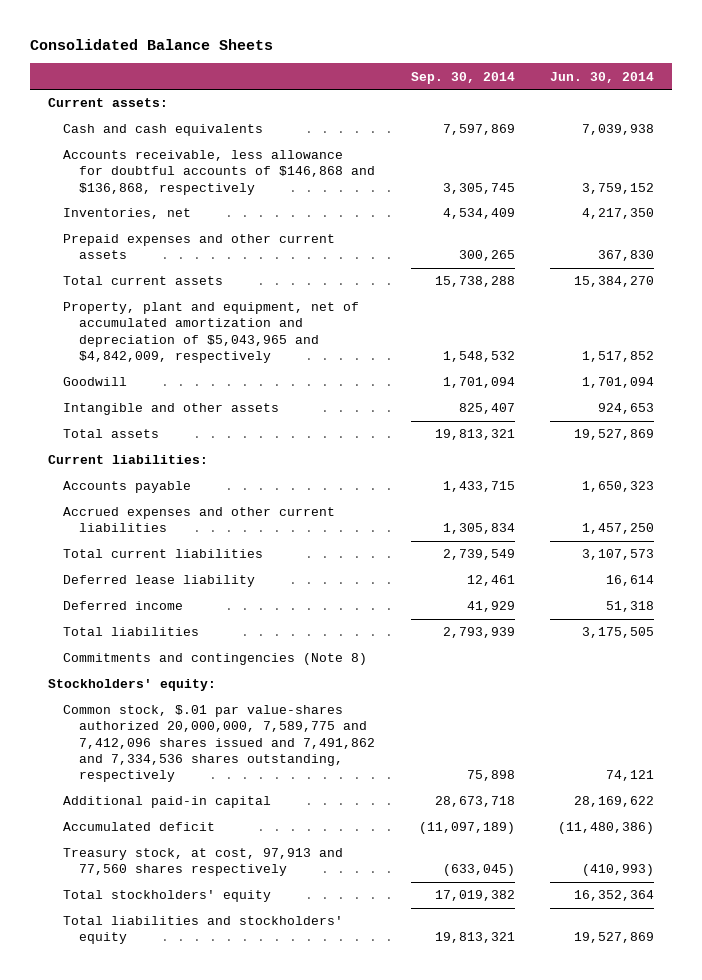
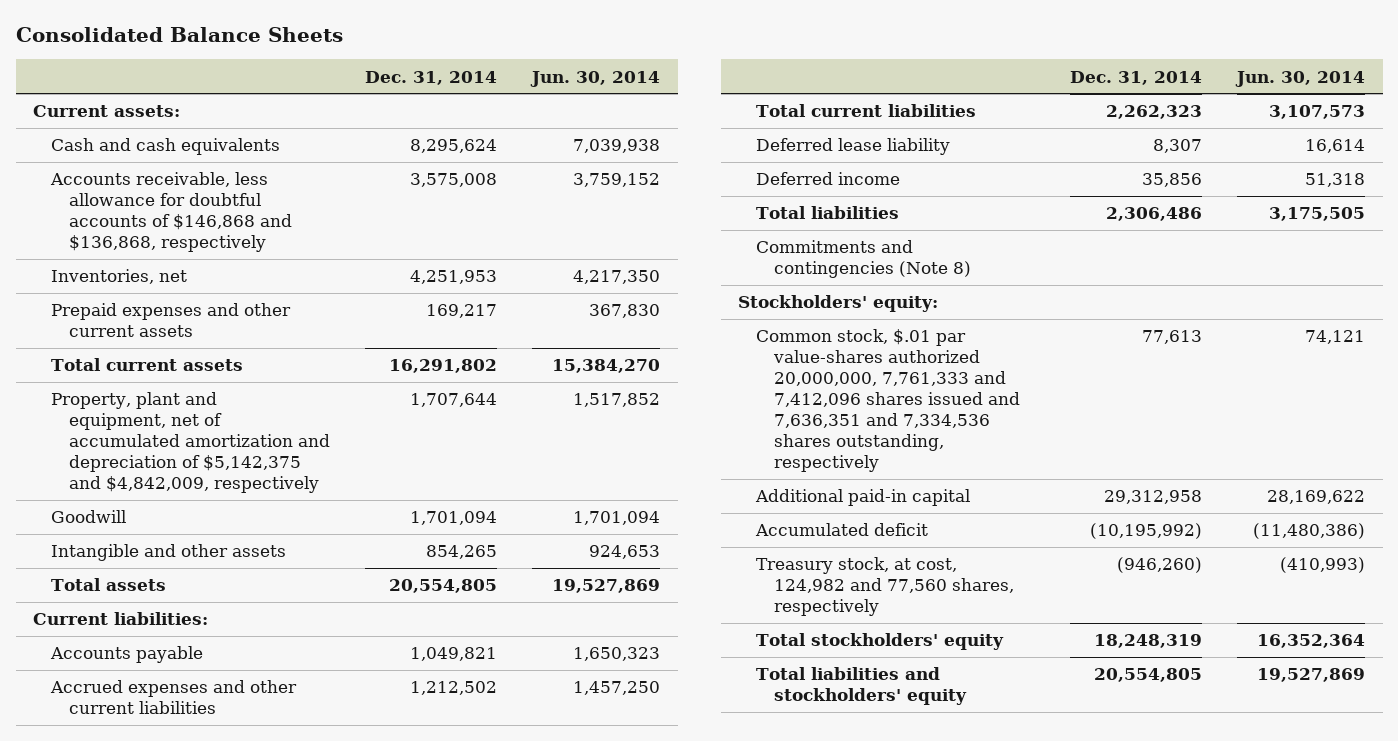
[410,71,515,84] Sep. 30, 2014 -> none
none -> [365,70,498,85] Dec. 31, 2014
[63,302,360,363] Property, plant and equipment, net of accumulated amortization and depreciation of $5,043,965 and $4,842,009, respectively -> [51,392,331,494] Property, plant and equipment, net of accumulated amortization and depreciation of $5,142,375 and $4,842,009, respectively
[63,705,376,782] Common stock, $.01 par value-shares authorized 20,000,000, 7,589,775 and 7,412,096 shares issued and 7,491,862 and 7,334,536 shares outstanding, respectively -> [756,329,1020,472] Common stock, $.01 par value-shares authorized 20,000,000, 7,761,333 and 7,412,096 shares issued and 7,636,351 and 7,334,536 shares outstanding, respectively
[63,848,344,877] Treasury stock, at cost, 97,913 and 77,560 shares respectively -> [756,557,1014,617] Treasury stock, at cost, 124,982 and 77,560 shares, respectively

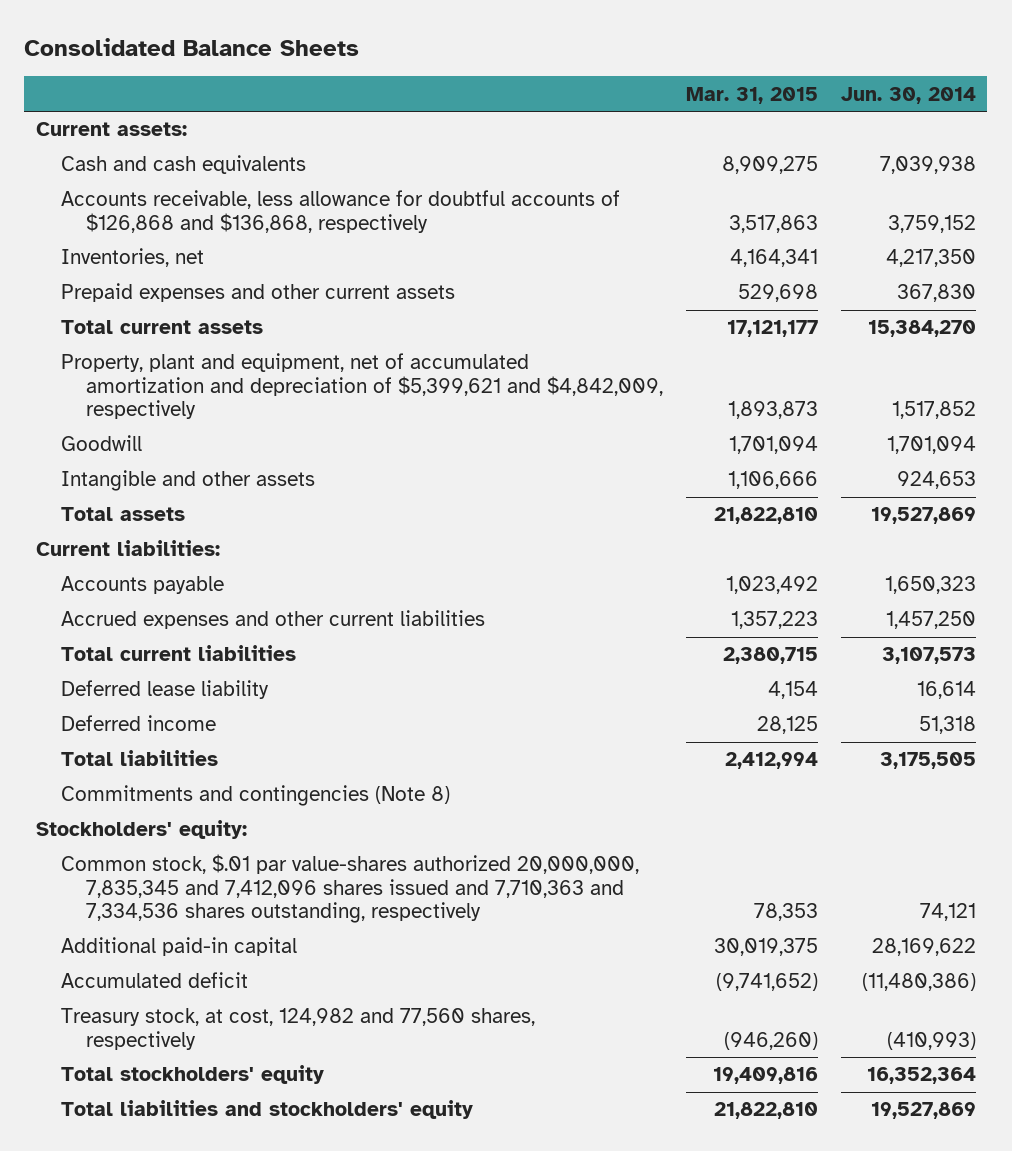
[365,70,498,85] Dec. 31, 2014 -> none
none -> [686,86,819,104] Mar. 31, 2015
[50,172,293,253] Accounts receivable, less allowance for doubtful accounts of $146,868 and $136,868, respectively -> [61,190,621,233] Accounts receivable, less allowance for doubtful accounts of $126,868 and $136,868, respectively
[51,392,331,494] Property, plant and equipment, net of accumulated amortization and depreciation of $5,142,375 and $4,842,009, respectively -> [61,353,664,420] Property, plant and equipment, net of accumulated amortization and depreciation of $5,399,621 and $4,842,009, respectively
[756,329,1020,472] Common stock, $.01 par value-shares authorized 20,000,000, 7,761,333 and 7,412,096 shares issued and 7,636,351 and 7,334,536 shares outstanding, respectively -> [61,854,640,924] Common stock, $.01 par value-shares authorized 20,000,000, 7,835,345 and 7,412,096 shares issued and 7,710,363 and 7,334,536 shares outstanding, respectively

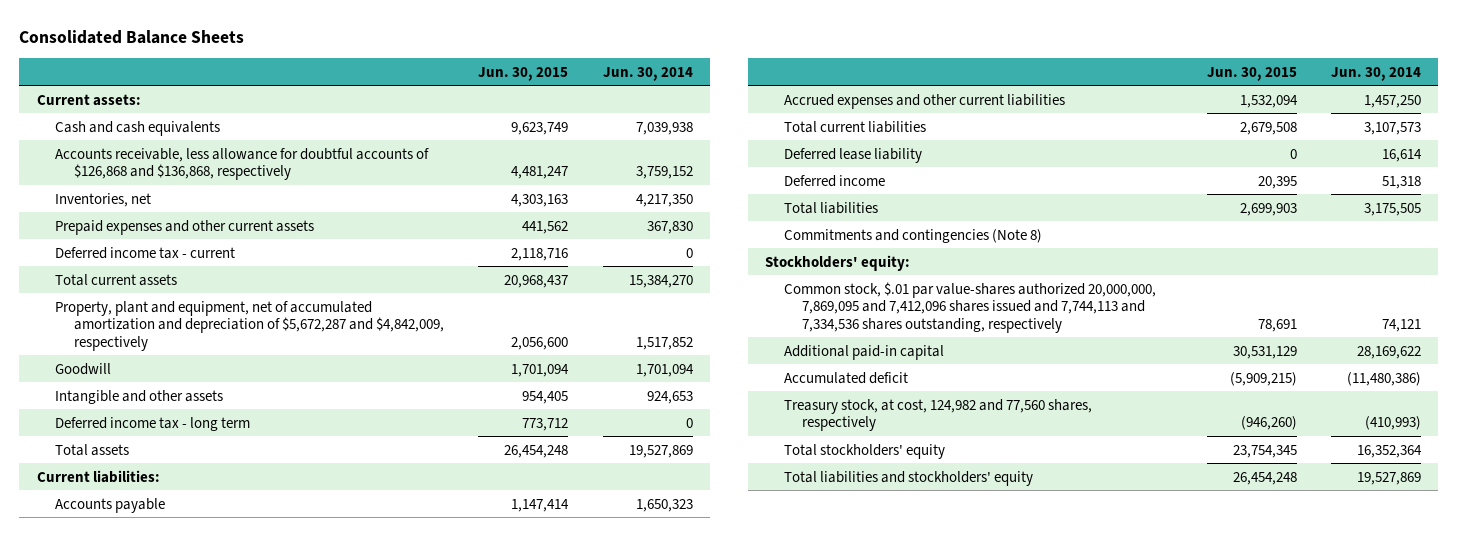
[686,86,819,104] Mar. 31, 2015 -> none
none -> [478,66,569,81] Jun. 30, 2015
none -> [55,246,236,259] Deferred income tax - current
[61,353,664,420] Property, plant and equipment, net of accumulated amortization and depreciation of $5,399,621 and $4,842,009, respectively -> [55,300,444,351] Property, plant and equipment, net of accumulated amortization and depreciation of $5,672,287 and $4,842,009, respectively
none -> [55,416,251,431] Deferred income tax - long term
[61,854,640,924] Common stock, $.01 par value-shares authorized 20,000,000, 7,835,345 and 7,412,096 shares issued and 7,710,363 and 7,334,536 shares outstanding, respectively -> [783,281,1156,333] Common stock, $.01 par value-shares authorized 20,000,000, 7,869,095 and 7,412,096 shares issued and 7,744,113 and 7,334,536 shares outstanding, respectively

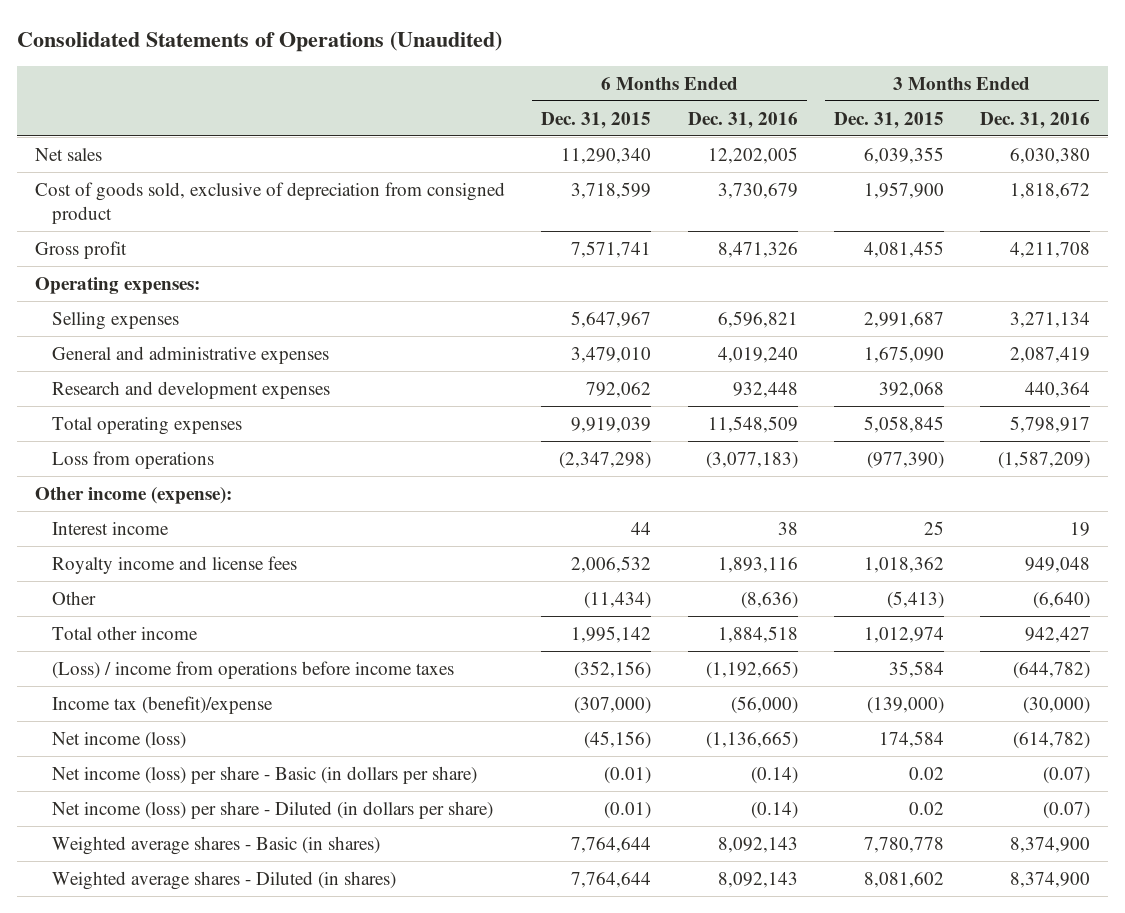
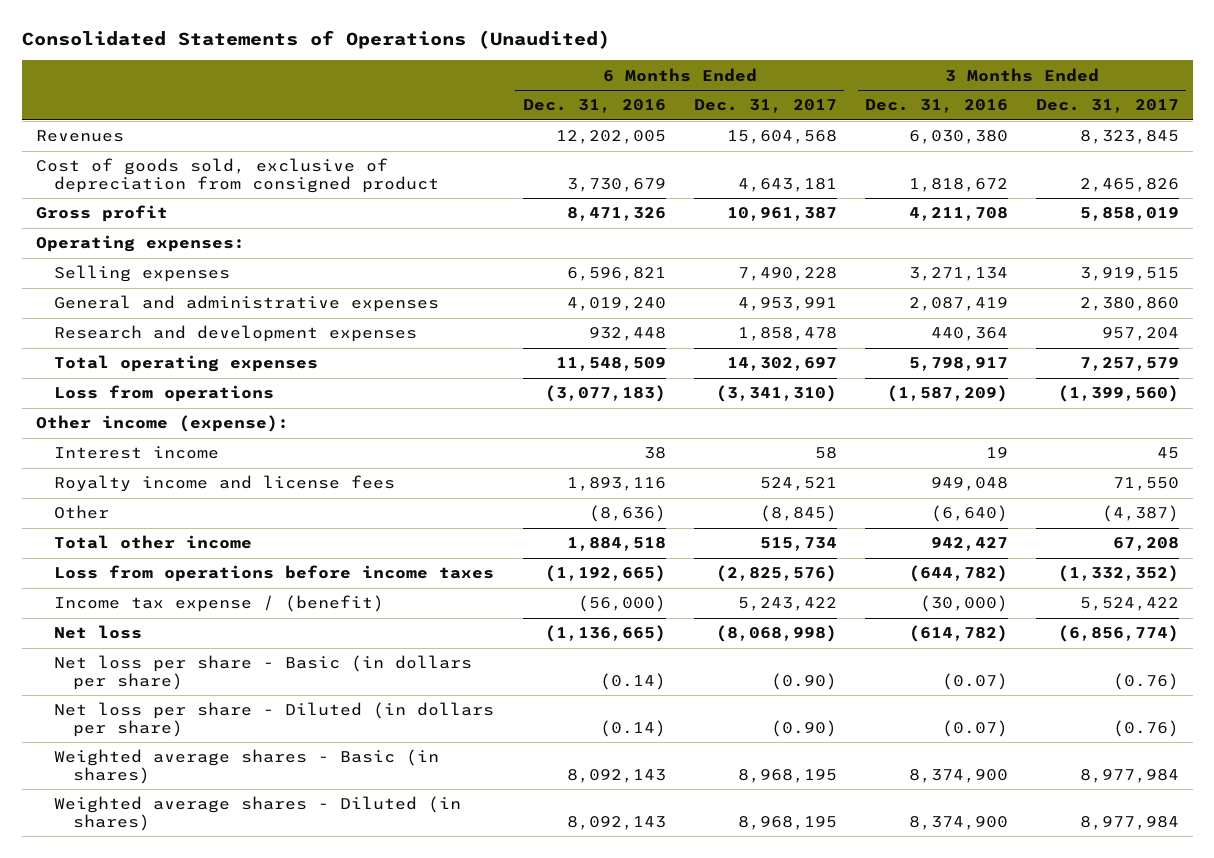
[541,111,652,129] Dec. 31, 2015 -> none
[833,111,944,129] Dec. 31, 2015 -> none
none -> [693,99,837,114] Dec. 31, 2017
none -> [1035,99,1179,114] Dec. 31, 2017
[35,147,103,161] Net sales -> [35,130,124,143] Revenues
[52,660,455,679] (Loss) / income from operations before income taxes -> [54,565,495,583] Loss from operations before income taxes
[52,695,274,714] Income tax (benefit)/expense -> [54,595,385,613] Income tax expense / (benefit)
[52,731,187,749] Net income (loss) -> [54,625,143,640] Net loss
[52,765,478,784] Net income (loss) per share - Basic (in dollars per share) -> [54,655,473,690] Net loss per share - Basic (in dollars per share)
[52,800,494,819] Net income (loss) per share - Diluted (in dollars per share) -> [54,702,495,737] Net loss per share - Diluted (in dollars per share)

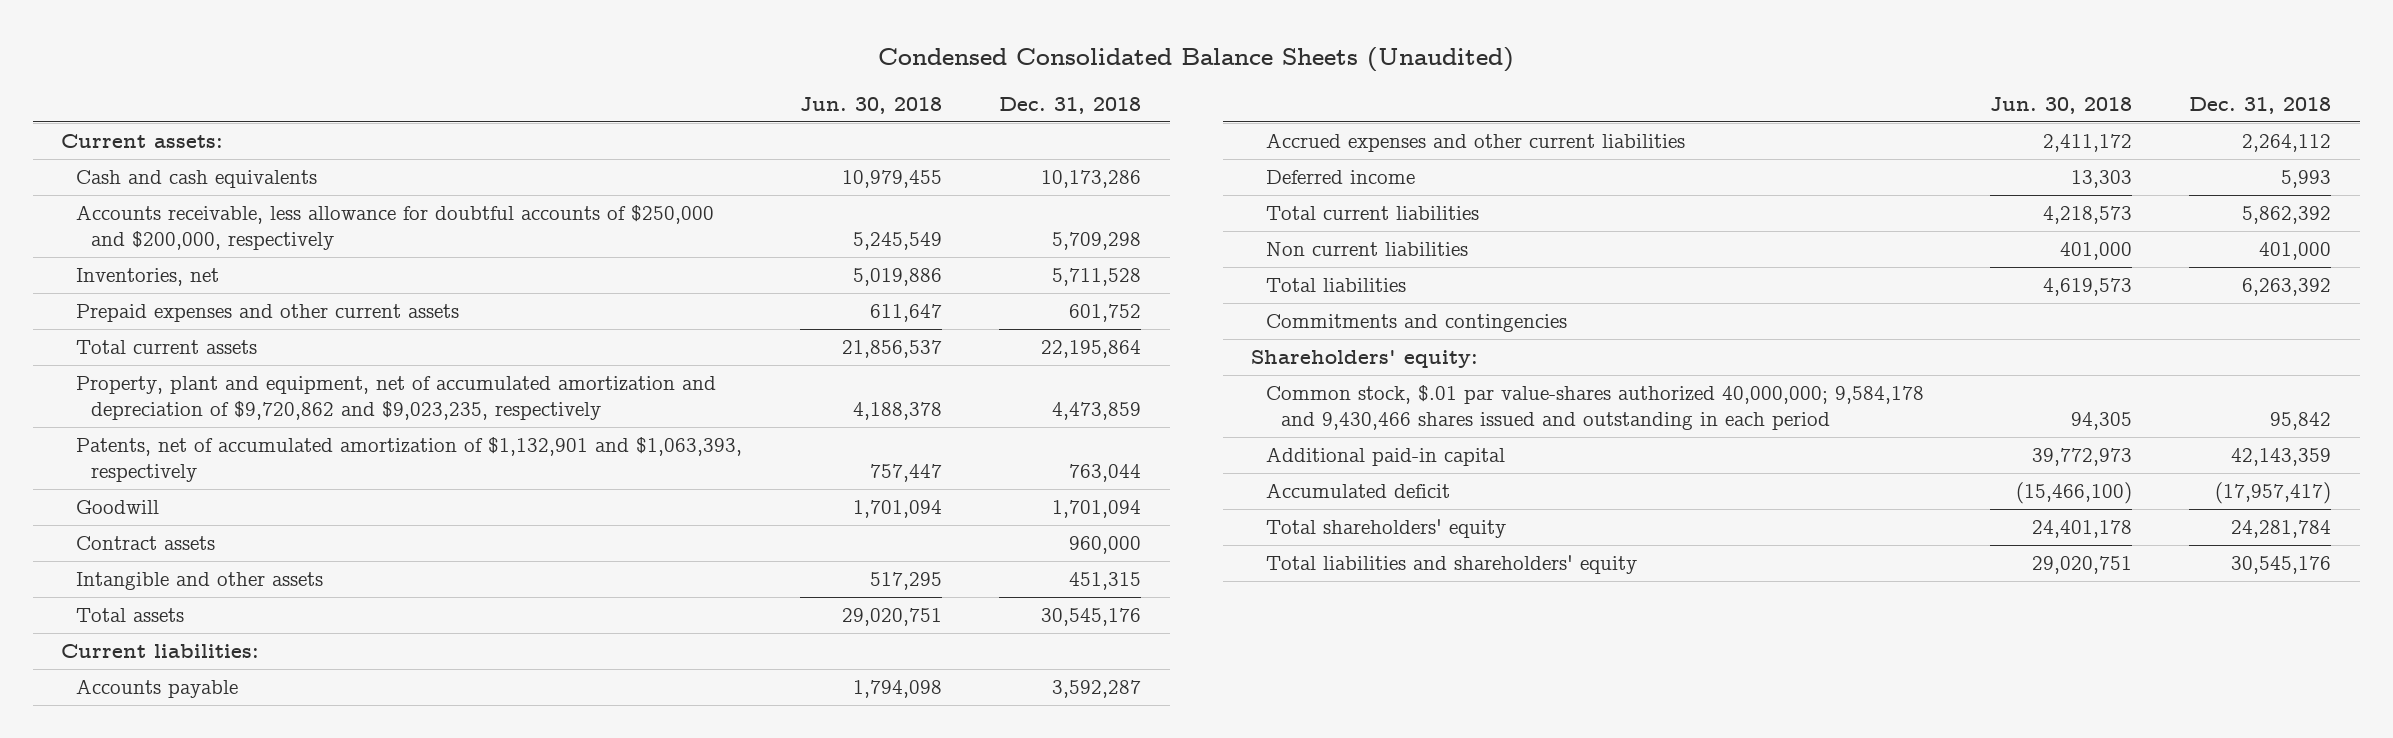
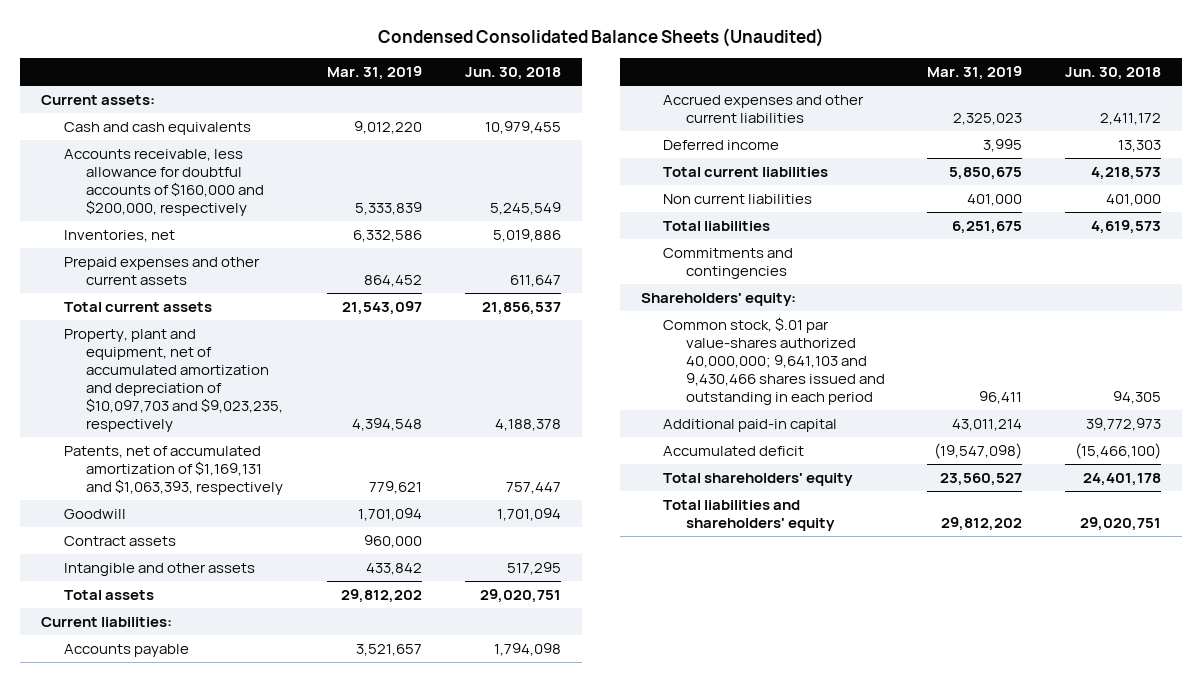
[999,96,1142,114] Dec. 31, 2018 -> none
none -> [327,66,423,81] Mar. 31, 2019
[76,205,715,250] Accounts receivable, less allowance for doubtful accounts of $250,000 and $200,000, respectively -> [63,149,264,217] Accounts receivable, less allowance for doubtful accounts of $160,000 and $200,000, respectively
[76,376,717,420] Property, plant and equipment, net of accumulated amortization and depreciation of $9,720,862 and $9,023,235, respectively -> [63,329,283,433] Property, plant and equipment, net of accumulated amortization and depreciation of $10,097,703 and $9,023,235, respectively
[76,437,743,482] Patents, net of accumulated amortization of $1,132,901 and $1,063,393, respectively -> [63,446,283,496] Patents, net of accumulated amortization of $1,169,131 and $1,063,393, respectively
[1266,385,1925,430] Common stock, $.01 par value-shares authorized 40,000,000; 9,584,178 and 9,430,466 shares issued and outstanding in each period -> [663,317,885,406] Common stock, $.01 par value-shares authorized 40,000,000; 9,641,103 and 9,430,466 shares issued and outstanding in each period

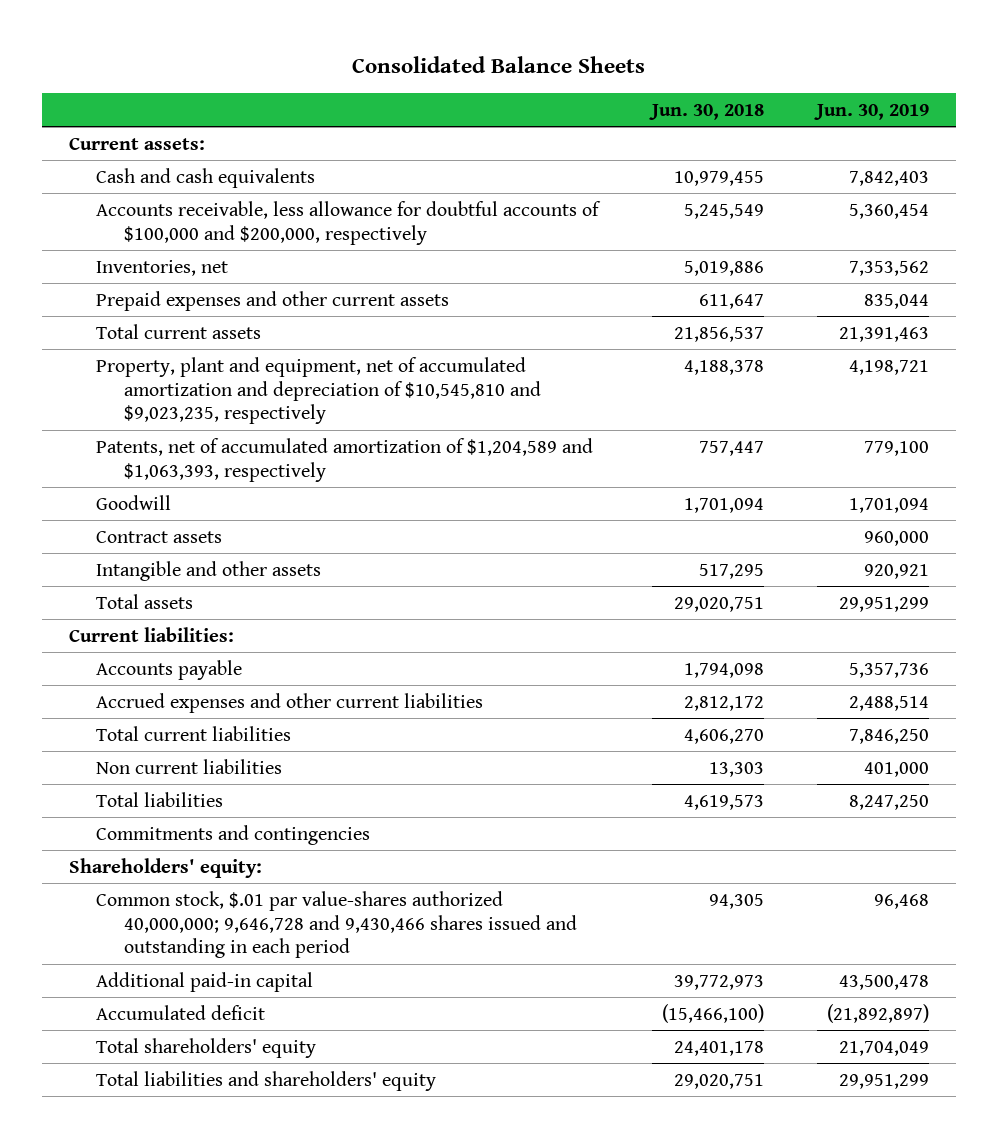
[377,28,824,48] Condensed Consolidated Balance Sheets (Unaudited) -> [352,55,646,73] Consolidated Balance Sheets
[327,66,423,81] Mar. 31, 2019 -> none
none -> [814,103,930,120] Jun. 30, 2019
[63,149,264,217] Accounts receivable, less allowance for doubtful accounts of $160,000 and $200,000, respectively -> [96,200,602,245] Accounts receivable, less allowance for doubtful accounts of $100,000 and $200,000, respectively
[63,329,283,433] Property, plant and equipment, net of accumulated amortization and depreciation of $10,097,703 and $9,023,235, respectively -> [96,356,541,425] Property, plant and equipment, net of accumulated amortization and depreciation of $10,545,810 and $9,023,235, respectively
[63,446,283,496] Patents, net of accumulated amortization of $1,169,131 and $1,063,393, respectively -> [96,437,594,482] Patents, net of accumulated amortization of $1,204,589 and $1,063,393, respectively
[663,140,780,151] Deferred income -> none
[1099,113,1161,126] 2,411,172 -> [683,695,764,711] 2,812,172
[1090,167,1161,181] 4,218,573 -> [683,728,764,744] 4,606,270
[1105,194,1161,207] 401,000 -> [708,761,764,777] 13,303
[663,317,885,406] Common stock, $.01 par value-shares authorized 40,000,000; 9,641,103 and 9,430,466 shares issued and outstanding in each period -> [96,890,577,959] Common stock, $.01 par value-shares authorized 40,000,000; 9,646,728 and 9,430,466 shares issued and outstanding in each period

